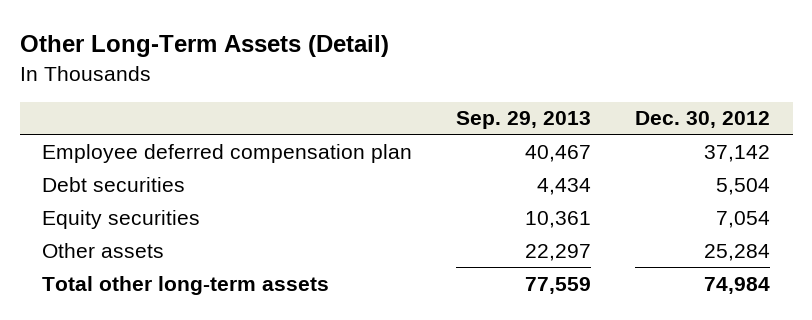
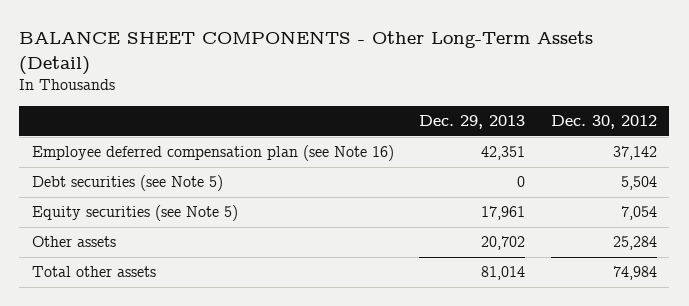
[19,35,389,58] Other Long-Term Assets (Detail) -> [19,31,594,75] BALANCE SHEET COMPONENTS - Other Long-Term Assets (Detail)
[456,111,592,130] Sep. 29, 2013 -> none
none -> [419,115,526,130] Dec. 29, 2013
[41,143,412,163] Employee deferred compensation plan -> [32,145,395,162] Employee deferred compensation plan (see Note 16)
[41,176,185,192] Debt securities -> [32,175,224,192] Debt securities (see Note 5)
[41,209,200,229] Equity securities -> [32,205,239,222] Equity securities (see Note 5)
[41,275,329,295] Total other long-term assets -> [32,266,157,278] Total other assets

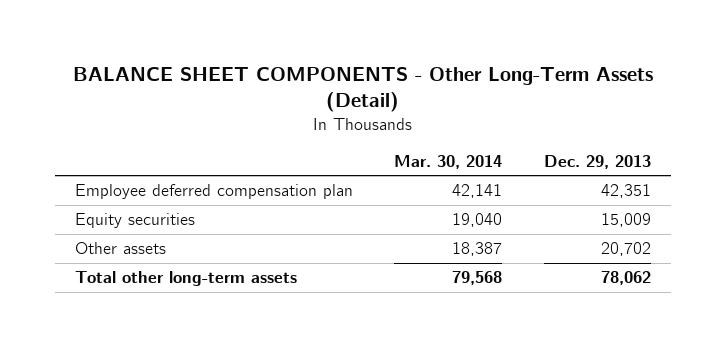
[550,115,657,130] Dec. 30, 2012 -> none
none -> [394,154,503,169] Mar. 30, 2014
[32,175,224,192] Debt securities (see Note 5) -> none
[32,145,395,162] Employee deferred compensation plan (see Note 16) -> [75,184,354,200] Employee deferred compensation plan
[32,205,239,222] Equity securities (see Note 5) -> [75,213,196,229] Equity securities
[481,206,526,221] 17,961 -> [600,213,651,228] 15,009
[32,266,157,278] Total other assets -> [75,271,298,287] Total other long-term assets
[481,266,526,281] 81,014 -> [600,271,651,286] 78,062

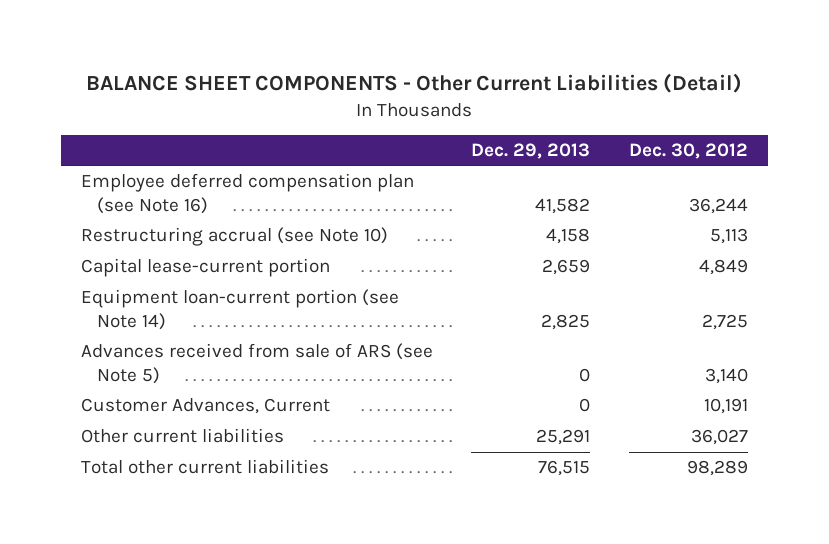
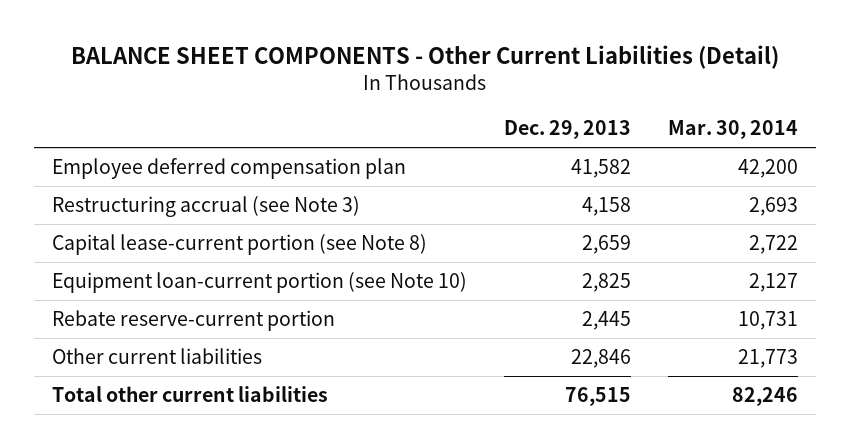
[629,142,749,159] Dec. 30, 2012 -> none
none -> [667,120,798,140] Mar. 30, 2014
[80,343,433,384] Advances received from sale of ARS (see Note 5) -> none
[80,398,330,415] Customer Advances, Current -> none
[80,173,414,214] Employee deferred compensation plan (see Note 16) -> [52,158,407,180] Employee deferred compensation plan
[80,227,388,247] Restructuring accrual (see Note 10) -> [52,196,361,218] Restructuring accrual (see Note 3)
[80,258,330,278] Capital lease-current portion -> [52,234,428,256] Capital lease-current portion (see Note 8)
[80,289,399,330] Equipment loan-current portion (see Note 14) -> [52,272,468,294] Equipment loan-current portion (see Note 10)
none -> [52,310,336,332] Rebate reserve-current portion
[536,429,591,446] 25,291 -> [571,349,632,369] 22,846

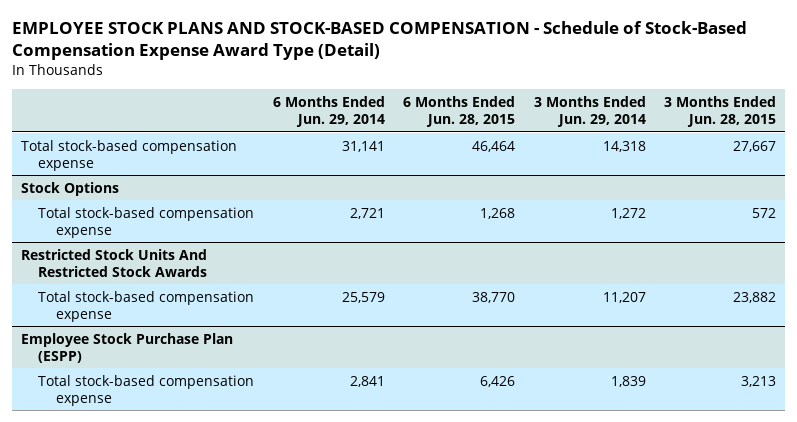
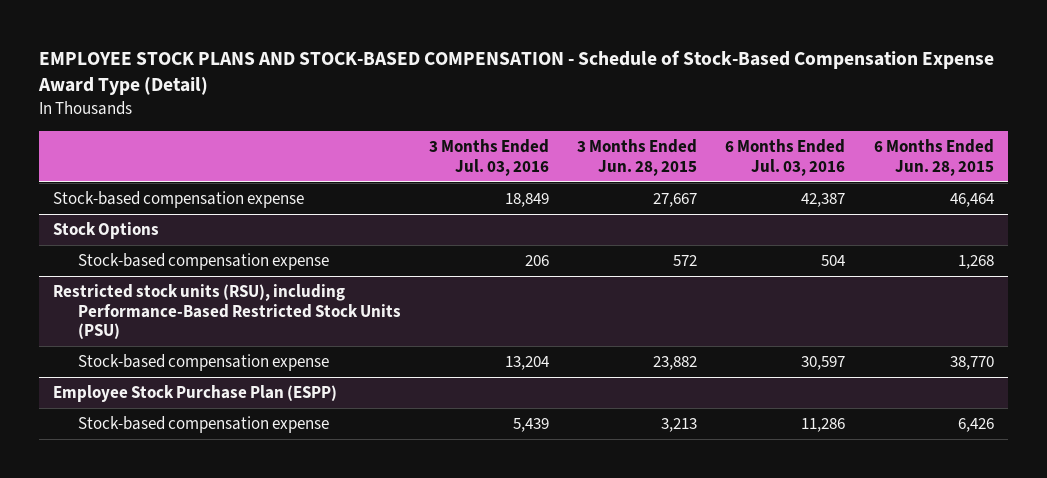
[272,95,385,128] 6 Months Ended Jun. 29, 2014 -> none
[533,95,646,128] 3 Months Ended Jun. 29, 2014 -> none
none -> [428,139,549,176] 3 Months Ended Jul. 03, 2016
none -> [725,139,846,176] 6 Months Ended Jul. 03, 2016
[21,139,238,171] Total stock-based compensation expense -> [53,190,305,208] Stock-based compensation expense
[21,248,208,277] Restricted Stock Units And Restricted Stock Awards -> none
[38,206,255,238] Total stock-based compensation expense -> [77,252,329,270] Stock-based compensation expense
none -> [53,283,401,340] Restricted stock units (RSU), including Performance-Based Restricted Stock Units (PSU)
[38,290,255,322] Total stock-based compensation expense -> [77,353,329,371] Stock-based compensation expense
[38,374,255,406] Total stock-based compensation expense -> [77,415,329,433] Stock-based compensation expense

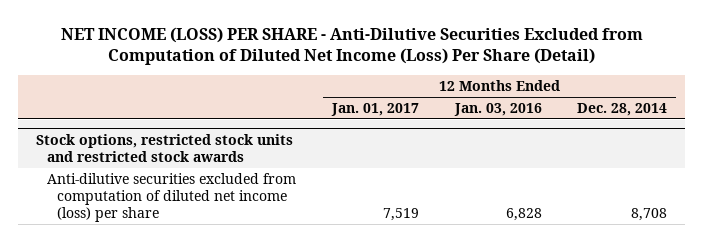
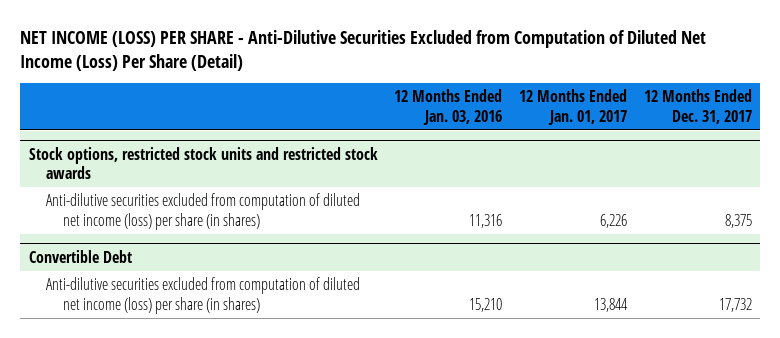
[577,103,668,117] Dec. 28, 2014 -> none
none -> [643,89,752,124] 12 Months Ended Dec. 31, 2017
[46,172,296,223] Anti-dilutive securities excluded from computation of diluted net income (loss) per share -> [45,192,360,230] Anti-dilutive securities excluded from computation of diluted net income (loss) per share (in shares)
[382,208,419,222] 7,519 -> [599,213,627,228] 6,226
[505,208,542,222] 6,828 -> [469,213,503,228] 11,316
none -> [28,249,132,263] Convertible Debt
none -> [45,276,360,314] Anti-dilutive securities excluded from computation of diluted net income (loss) per share (in shares)

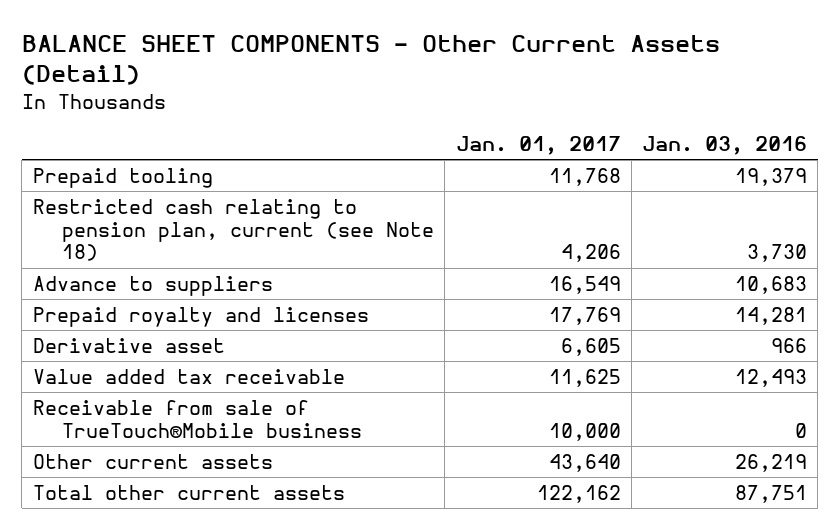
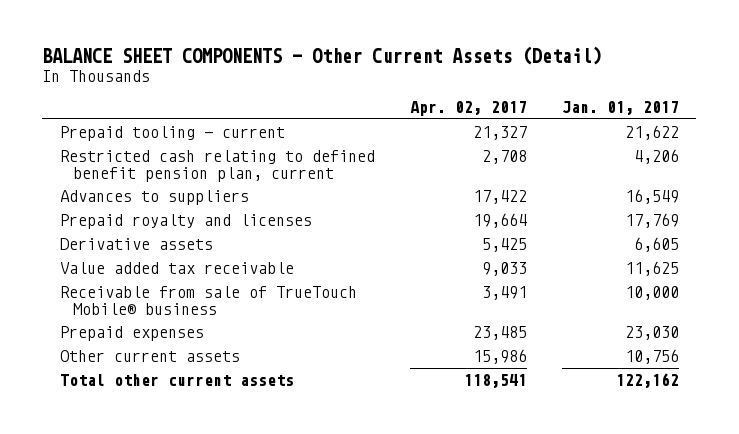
[641,136,807,156] Jan. 03, 2016 -> none
none -> [409,101,527,117] Apr. 02, 2017
[32,168,213,189] Prepaid tooling -> [59,126,285,142] Prepaid tooling - current
[548,168,621,187] 11,768 -> [624,125,679,141] 21,622
[32,199,435,262] Restricted cash relating to pension plan, current (see Note 18) -> [59,150,375,182] Restricted cash relating to defined benefit pension plan, current
[32,276,273,297] Advance to suppliers -> [59,190,249,206] Advances to suppliers
[32,338,225,354] Derivative asset -> [59,238,213,251] Derivative assets
[32,400,363,438] Receivable from sale of TrueTouch®Mobile business -> [59,286,357,315] Receivable from sale of TrueTouch Mobile® business
none -> [59,326,204,342] Prepaid expenses
[548,454,621,473] 43,640 -> [624,349,679,365] 10,756

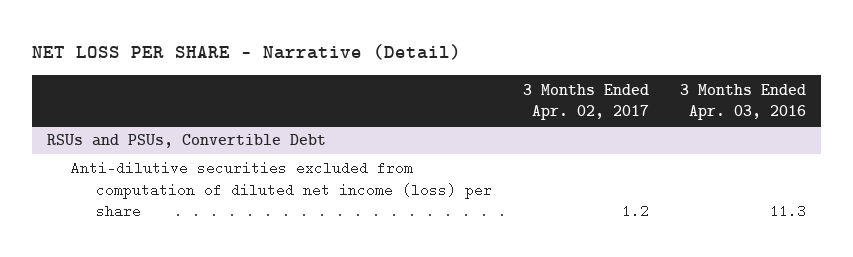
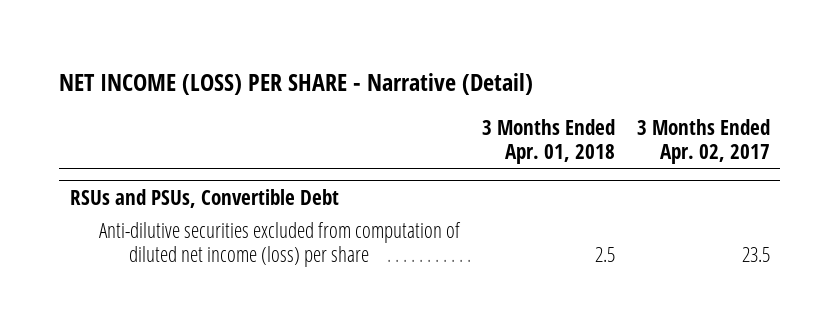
[31,44,461,61] NET LOSS PER SHARE - Narrative (Detail) -> [59,73,534,96] NET INCOME (LOSS) PER SHARE - Narrative (Detail)
[679,83,806,121] 3 Months Ended Apr. 03, 2016 -> none
none -> [482,119,616,165] 3 Months Ended Apr. 01, 2018
[621,204,649,219] 1.2 -> [741,246,770,262] 23.5

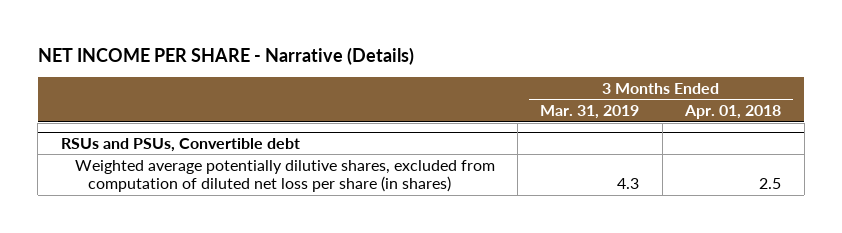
[59,73,534,96] NET INCOME (LOSS) PER SHARE - Narrative (Detail) -> [37,46,414,65] NET INCOME PER SHARE - Narrative (Details)
[636,119,770,165] 3 Months Ended Apr. 02, 2017 -> none
none -> [540,105,640,120] Mar. 31, 2019
[70,188,340,208] RSUs and PSUs, Convertible Debt -> [60,137,300,152] RSUs and PSUs, Convertible debt
[99,221,462,267] Anti-dilutive securities excluded from computation of diluted net income (loss) per share -> [74,159,495,193] Weighted average potentially dilutive shares, excluded from computation of diluted net loss per share (in shares)

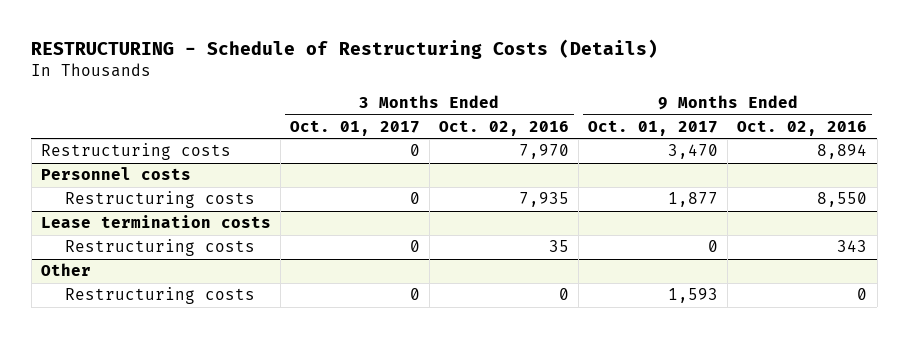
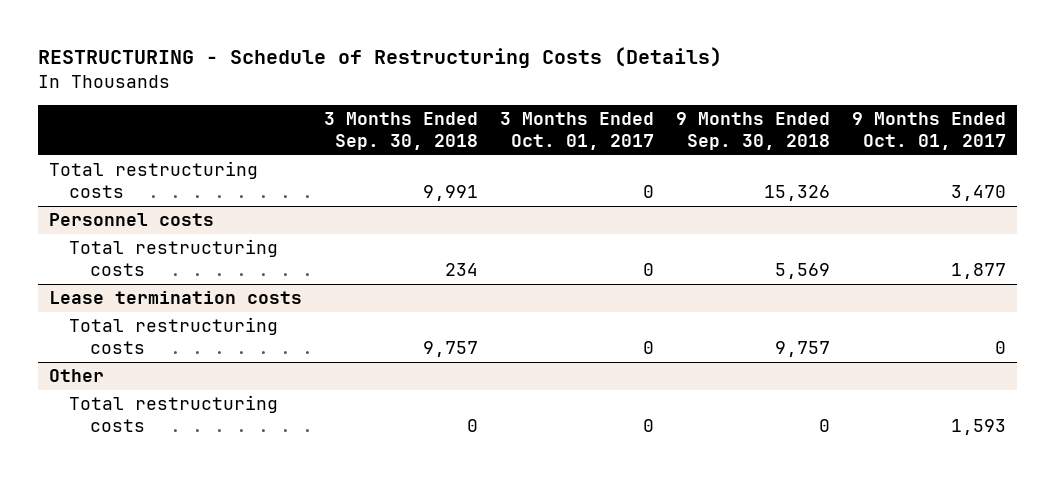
[439,119,570,136] Oct. 02, 2016 -> none
[737,119,868,136] Oct. 02, 2016 -> none
none -> [323,112,478,151] 3 Months Ended Sep. 30, 2018
none -> [675,112,830,151] 9 Months Ended Sep. 30, 2018
[40,143,231,161] Restructuring costs -> [48,161,258,199] Total restructuring costs
[64,191,255,209] Restructuring costs -> [69,239,279,277] Total restructuring costs
[64,239,255,257] Restructuring costs -> [69,317,279,355] Total restructuring costs
[64,287,255,305] Restructuring costs -> [69,395,279,433] Total restructuring costs

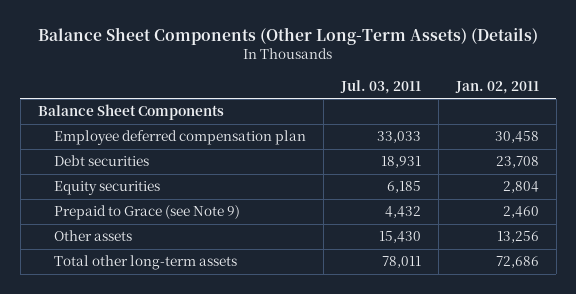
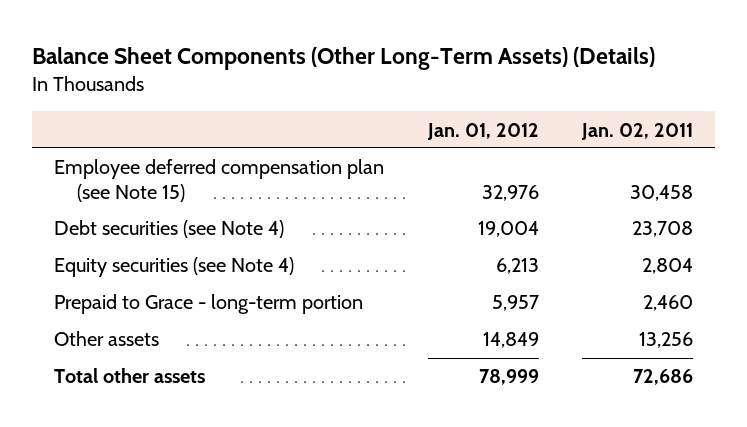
[339,79,421,94] Jul. 03, 2011 -> none
none -> [426,122,539,140] Jan. 01, 2012
[37,104,224,121] Balance Sheet Components -> none
[53,130,306,146] Employee deferred compensation plan -> [54,159,385,203] Employee deferred compensation plan (see Note 15)
[53,155,149,167] Debt securities -> [54,220,285,239] Debt securities (see Note 4)
[53,181,160,196] Equity securities -> [54,257,295,278] Equity securities (see Note 4)
[53,205,240,221] Prepaid to Grace (see Note 9) -> [54,294,364,315] Prepaid to Grace - long-term portion
[53,255,237,271] Total other long-term assets -> [54,368,206,384] Total other assets

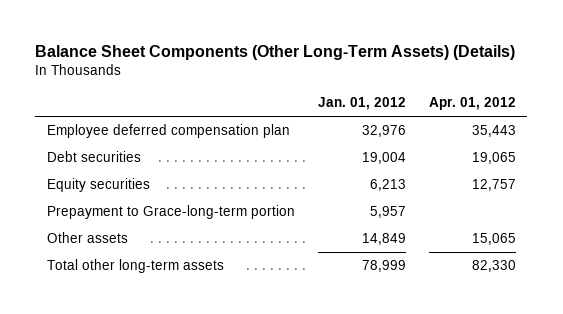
[581,122,694,140] Jan. 02, 2011 -> none
none -> [428,97,516,111] Apr. 01, 2012
[54,159,385,203] Employee deferred compensation plan (see Note 15) -> [46,124,290,139] Employee deferred compensation plan
[54,220,285,239] Debt securities (see Note 4) -> [46,151,141,163] Debt securities
[54,257,295,278] Equity securities (see Note 4) -> [46,178,150,193] Equity securities
[54,294,364,315] Prepaid to Grace - long-term portion -> [46,205,295,220] Prepayment to Grace-long-term portion
[54,368,206,384] Total other assets -> [46,259,224,274] Total other long-term assets

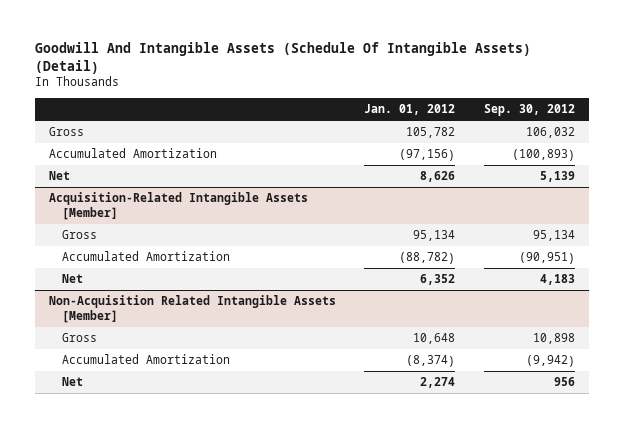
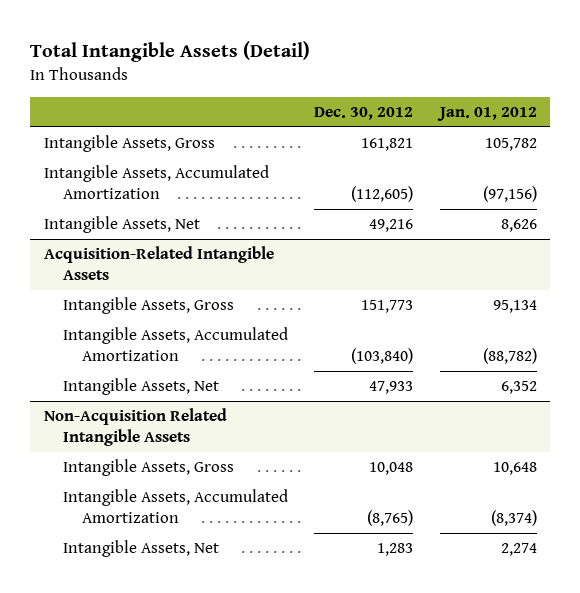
[34,41,531,74] Goodwill And Intangible Assets (Schedule Of Intangible Assets) (Detail) -> [30,40,311,62] Total Intangible Assets (Detail)
[483,104,575,117] Sep. 30, 2012 -> none
none -> [314,106,414,120] Dec. 30, 2012
[49,127,85,137] Gross -> [43,135,215,153] Intangible Assets, Gross
[49,148,218,159] Accumulated Amortization -> [43,165,269,199] Intangible Assets, Accumulated Amortization
[49,171,71,181] Net -> [43,216,200,234] Intangible Assets, Net
[49,192,309,220] Acquisition-Related Intangible Assets [Member] -> [43,246,274,280] Acquisition-Related Intangible Assets
[62,230,98,240] Gross -> [62,297,234,315] Intangible Assets, Gross
[62,251,231,262] Accumulated Amortization -> [62,327,288,361] Intangible Assets, Accumulated Amortization
[62,274,84,284] Net -> [62,378,219,396] Intangible Assets, Net
[49,295,337,323] Non-Acquisition Related Intangible Assets [Member] -> [43,408,227,446] Non-Acquisition Related Intangible Assets
[62,333,98,343] Gross -> [62,459,234,477] Intangible Assets, Gross
[62,354,231,365] Accumulated Amortization -> [62,489,288,523] Intangible Assets, Accumulated Amortization
[62,377,84,387] Net -> [62,540,219,558] Intangible Assets, Net

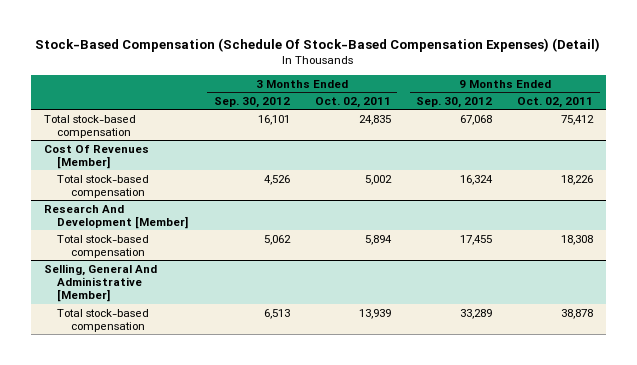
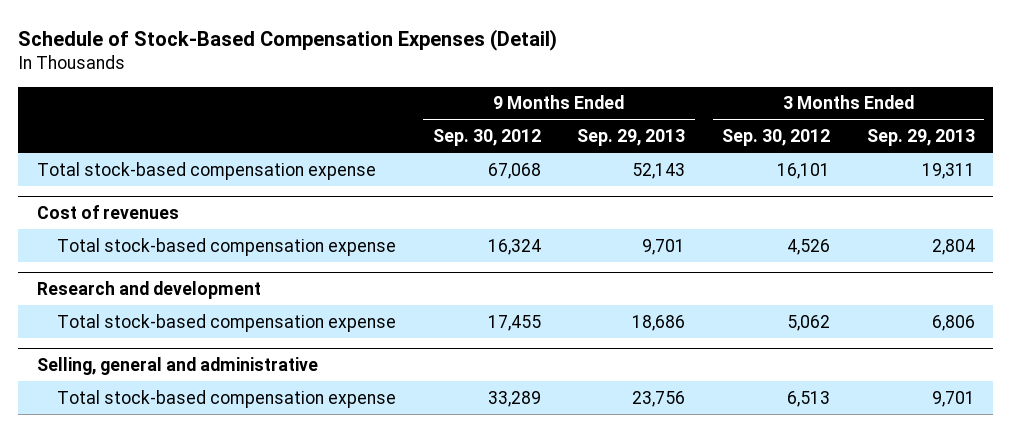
[35,37,601,52] Stock-Based Compensation (Schedule Of Stock-Based Compensation Expenses) (Detail) -> [18,28,558,51] Schedule of Stock-Based Compensation Expenses (Detail)
[314,96,391,108] Oct. 02, 2011 -> none
[517,96,594,108] Oct. 02, 2011 -> none
none -> [577,129,686,147] Sep. 29, 2013
none -> [867,129,976,147] Sep. 29, 2013
[43,114,136,138] Total stock-based compensation -> [36,161,376,180] Total stock-based compensation expense
[43,144,149,169] Cost Of Revenues [Member] -> [36,204,179,219] Cost of revenues
[57,174,150,198] Total stock-based compensation -> [56,237,396,256] Total stock-based compensation expense
[43,204,189,229] Research And Development [Member] -> [36,280,261,299] Research and development
[57,234,150,258] Total stock-based compensation -> [56,313,396,332] Total stock-based compensation expense
[43,263,157,303] Selling, General And Administrative [Member] -> [36,356,318,375] Selling, general and administrative
[57,308,150,332] Total stock-based compensation -> [56,389,396,408] Total stock-based compensation expense

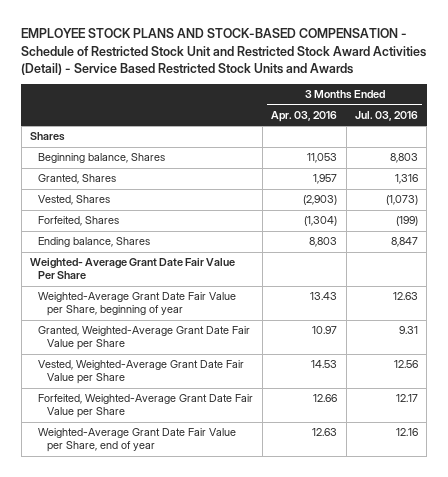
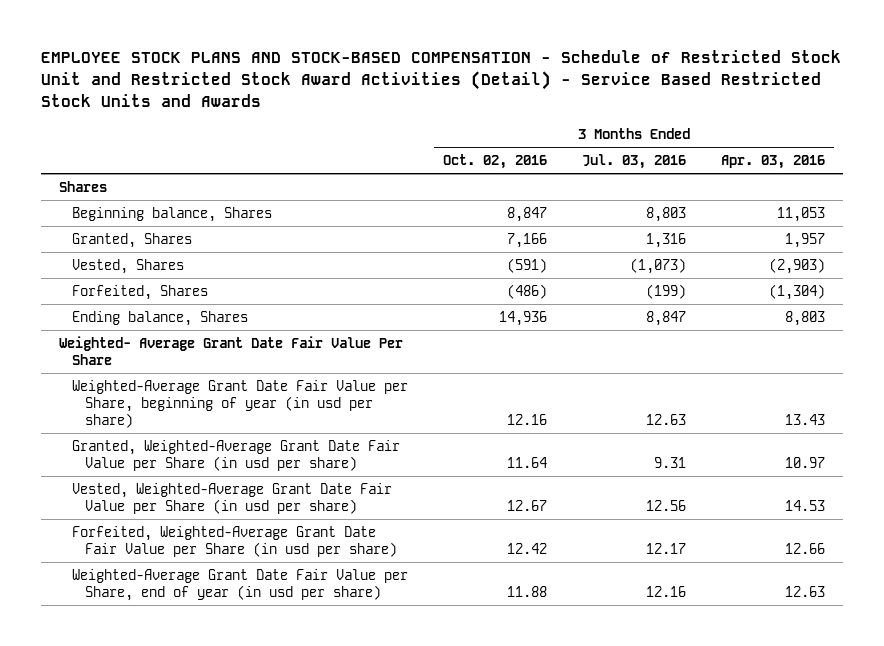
none -> [443,154,548,170] Oct. 02, 2016
[38,292,237,317] Weighted-Average Grant Date Fair Value per Share, beginning of year -> [72,379,409,428] Weighted-Average Grant Date Fair Value per Share, beginning of year (in usd per share)
[38,326,251,351] Granted, Weighted-Average Grant Date Fair Value per Share -> [72,439,401,471] Granted, Weighted-Average Grant Date Fair Value per Share (in usd per share)
[38,360,245,385] Vested, Weighted-Average Grant Date Fair Value per Share -> [72,482,393,514] Vested, Weighted-Average Grant Date Fair Value per Share (in usd per share)
[38,394,254,419] Forfeited, Weighted-Average Grant Date Fair Value per Share -> [72,525,398,557] Forfeited, Weighted-Average Grant Date Fair Value per Share (in usd per share)
[38,428,237,453] Weighted-Average Grant Date Fair Value per Share, end of year -> [72,568,409,601] Weighted-Average Grant Date Fair Value per Share, end of year (in usd per share)

